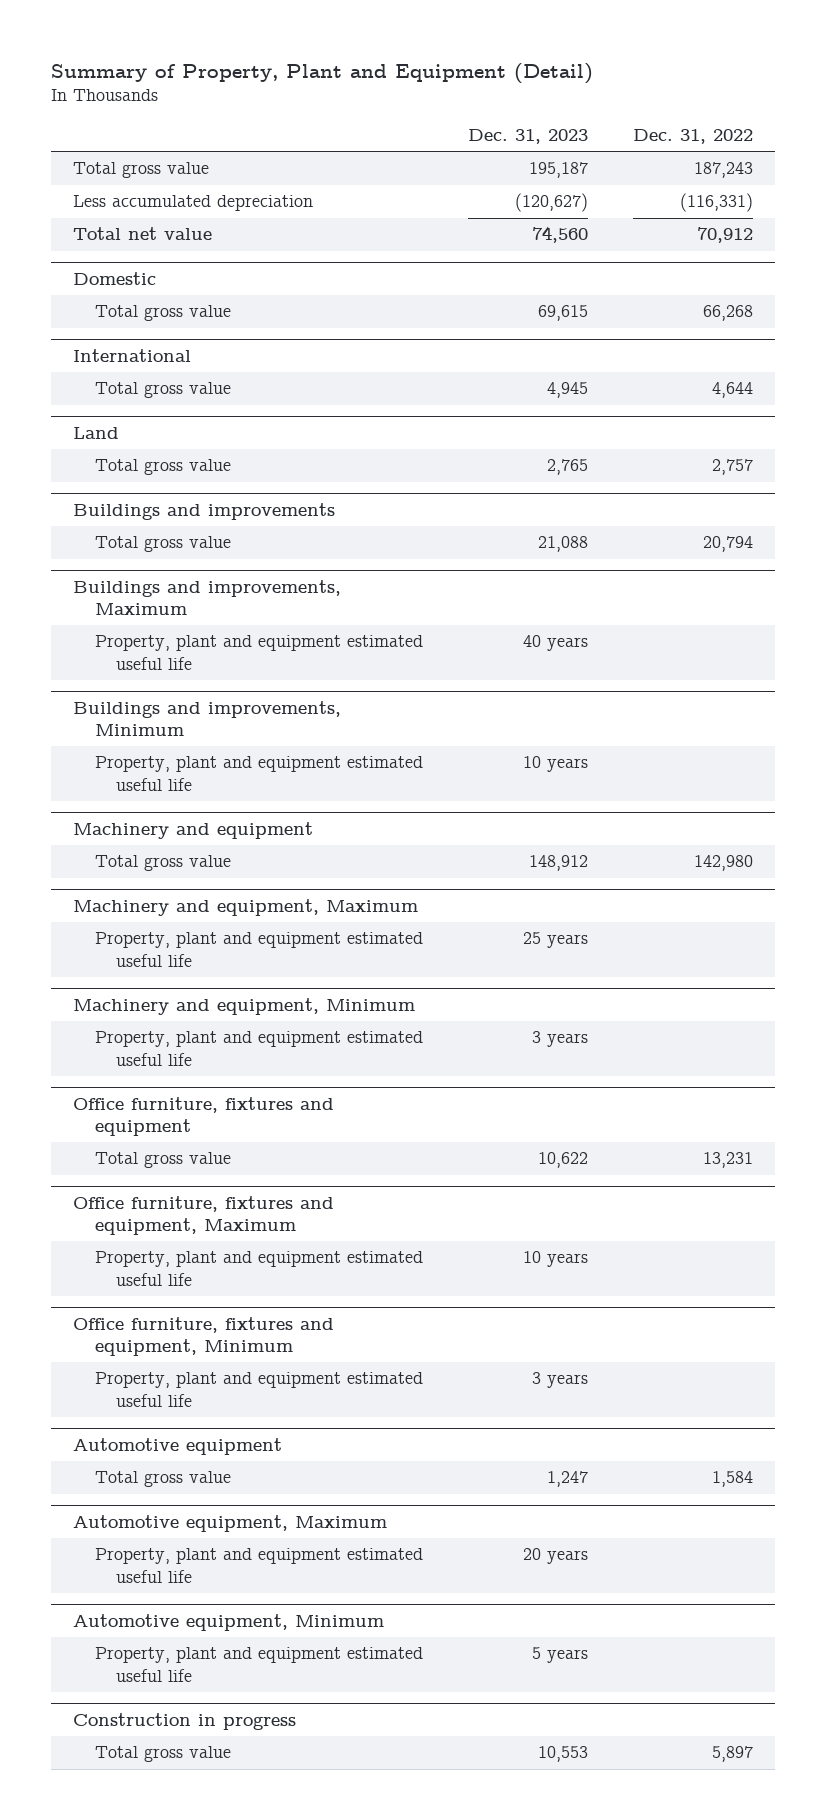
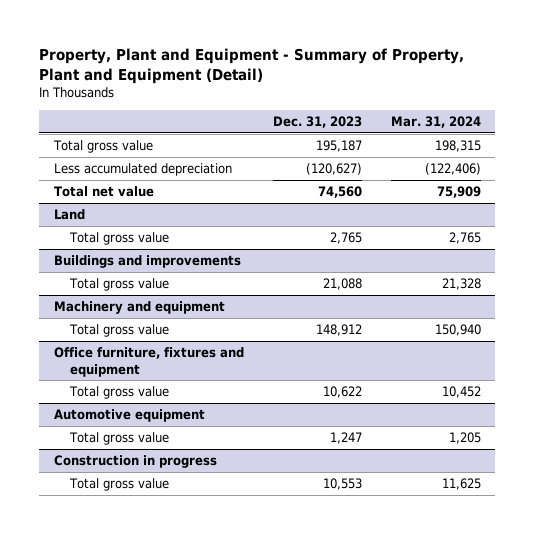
[50,62,593,84] Summary of Property, Plant and Equipment (Detail) -> [39,47,465,84] Property, Plant and Equipment - Summary of Property, Plant and Equipment (Detail)
[632,128,753,144] Dec. 31, 2022 -> none
none -> [390,116,481,129] Mar. 31, 2024
[73,271,157,285] Domestic -> none
[94,305,231,322] Total gross value -> none
[73,348,192,362] International -> none
[94,382,231,399] Total gross value -> none
[73,579,342,615] Buildings and improvements, Maximum -> none
[94,635,423,670] Property, plant and equipment estimated useful life -> none
[73,700,342,736] Buildings and improvements, Minimum -> none
[94,756,423,791] Property, plant and equipment estimated useful life -> none
[73,898,419,916] Machinery and equipment, Maximum -> none
[94,932,423,967] Property, plant and equipment estimated useful life -> none
[73,997,416,1015] Machinery and equipment, Minimum -> none
[94,1031,423,1066] Property, plant and equipment estimated useful life -> none
[73,1195,335,1235] Office furniture, fixtures and equipment, Maximum -> none
[94,1251,423,1286] Property, plant and equipment estimated useful life -> none
[73,1316,335,1356] Office furniture, fixtures and equipment, Minimum -> none
[94,1372,423,1407] Property, plant and equipment estimated useful life -> none
[73,1514,388,1532] Automotive equipment, Maximum -> none
[94,1548,423,1583] Property, plant and equipment estimated useful life -> none
[73,1613,385,1631] Automotive equipment, Minimum -> none
[94,1647,423,1682] Property, plant and equipment estimated useful life -> none

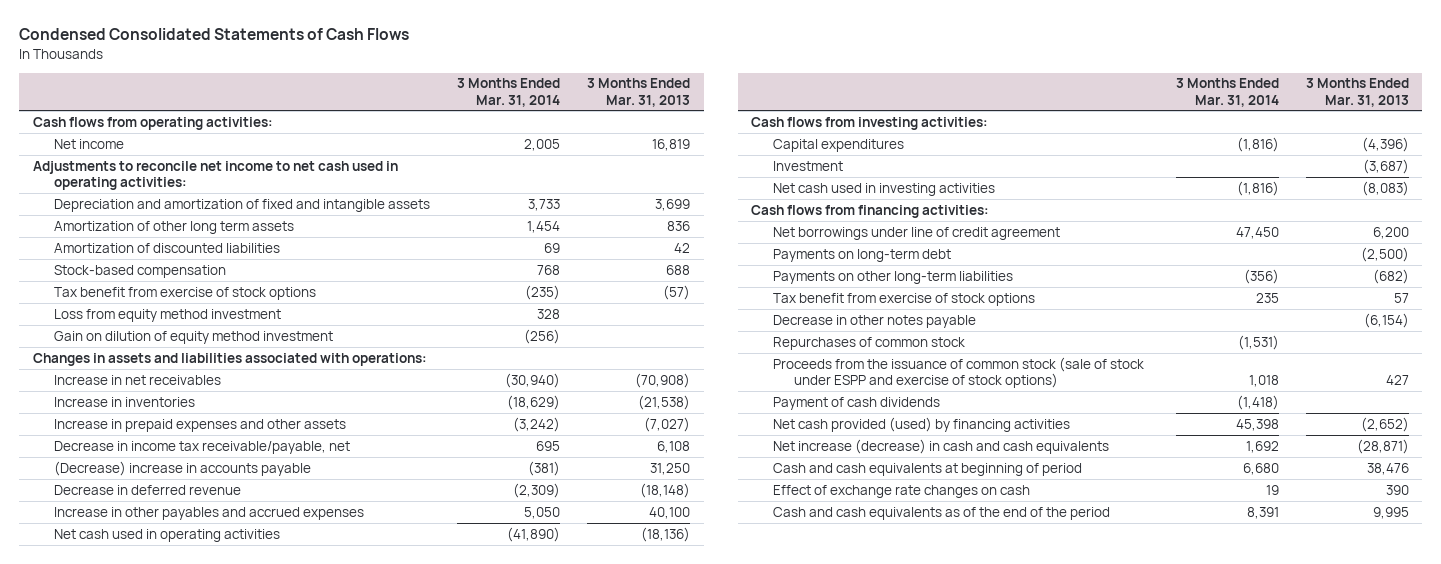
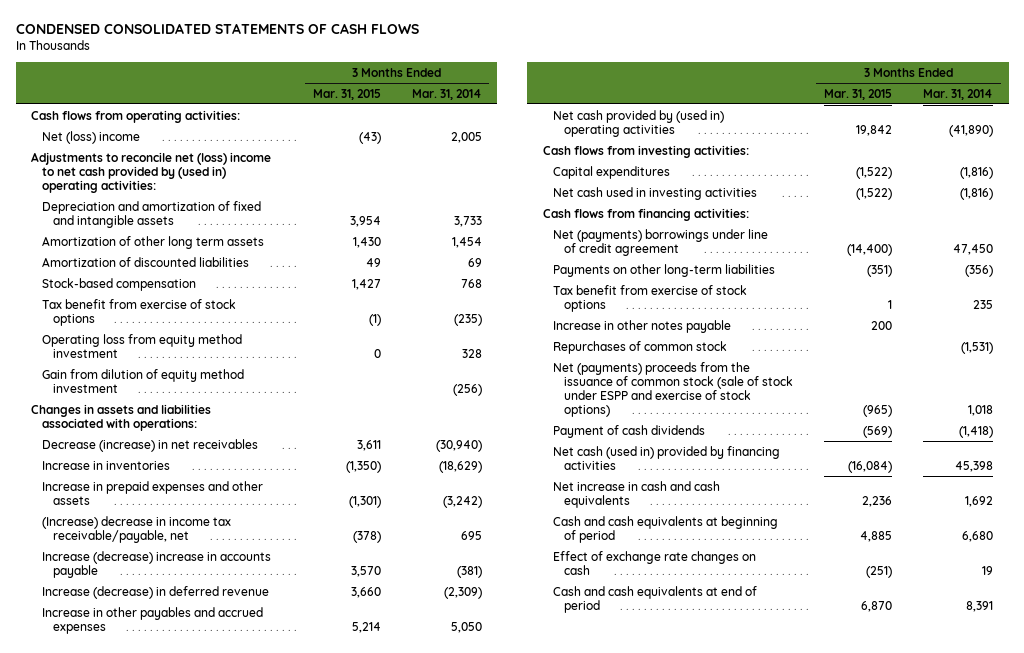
[19,28,410,41] Condensed Consolidated Statements of Cash Flows -> [15,23,419,35] CONDENSED CONSOLIDATED STATEMENTS OF CASH FLOWS
[587,78,691,107] 3 Months Ended Mar. 31, 2013 -> none
none -> [312,88,381,100] Mar. 31, 2015
[54,138,125,149] Net income -> [41,130,140,144] Net (loss) income
[32,160,398,191] Adjustments to reconcile net income to net cash used in operating activities: -> [31,151,272,193] Adjustments to reconcile net (loss) income to net cash provided by (used in) operating activities:
[54,308,282,322] Loss from equity method investment -> [41,333,242,358] Operating loss from equity method investment
[54,330,334,344] Gain on dilution of equity method investment -> [41,368,244,393] Gain from dilution of equity method investment
[54,374,222,385] Increase in net receivables -> [41,438,258,452] Decrease (increase) in net receivables
[54,440,351,454] Decrease in income tax receivable/payable, net -> [41,515,231,543] (Increase) decrease in income tax receivable/payable, net
[54,460,312,476] (Decrease) increase in accounts payable -> [41,550,271,578] Increase (decrease) increase in accounts payable
[54,484,242,495] Decrease in deferred revenue -> [41,585,269,599] Increase (decrease) in deferred revenue
[54,528,281,542] Net cash used in operating activities -> [553,109,725,137] Net cash provided by (used in) operating activities
[772,160,843,171] Investment -> none
[772,248,951,262] Payments on long-term debt -> none
[772,226,1060,240] Net borrowings under line of credit agreement -> [553,228,769,256] Net (payments) borrowings under line of credit agreement
[772,314,976,328] Decrease in other notes payable -> [553,319,732,333] Increase in other notes payable
[772,356,1144,389] Proceeds from the issuance of common stock (sale of stock under ESPP and exercise of stock options) -> [553,361,794,417] Net (payments) proceeds from the issuance of common stock (sale of stock under ESPP and exercise of stock options)
[772,416,1070,432] Net cash provided (used) by financing activities -> [553,445,781,470] Net cash (used in) provided by financing activities
[772,438,1109,454] Net increase (decrease) in cash and cash equivalents -> [553,480,721,508] Net increase in cash and cash equivalents
[772,506,1110,520] Cash and cash equivalents as of the end of the period -> [553,585,758,613] Cash and cash equivalents at end of period

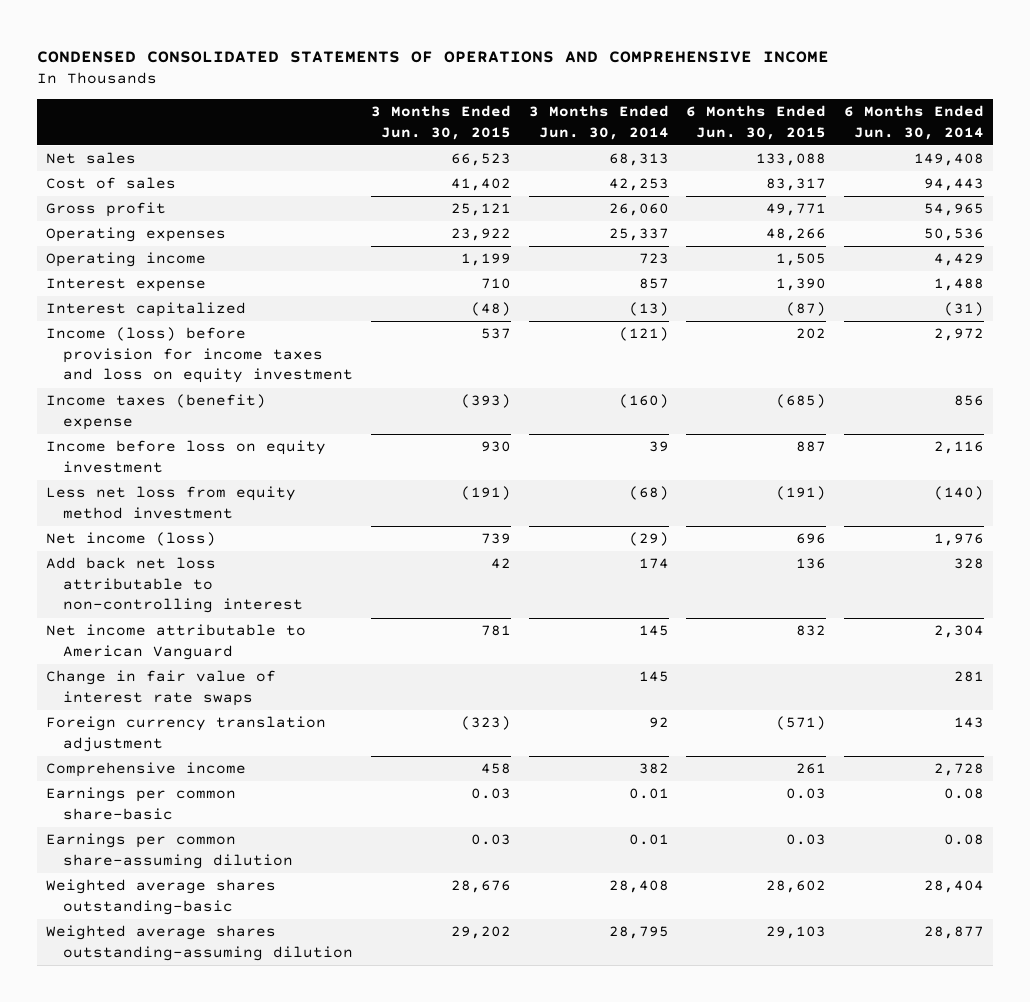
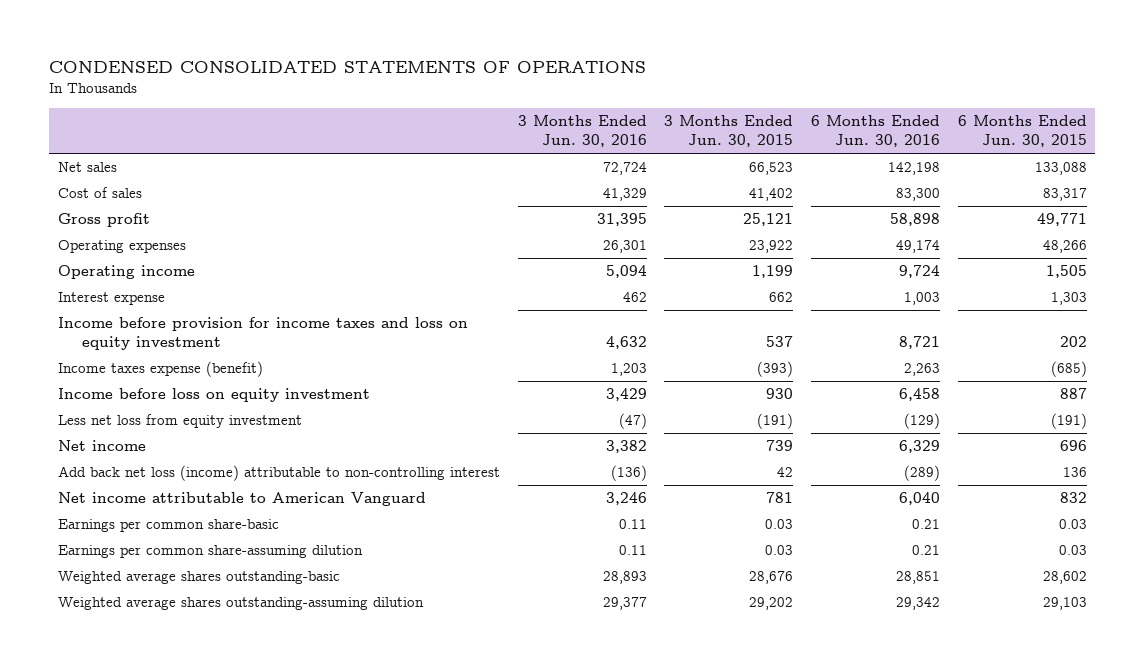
[37,50,830,63] CONDENSED CONSOLIDATED STATEMENTS OF OPERATIONS AND COMPREHENSIVE INCOME -> [49,60,647,73] CONDENSED CONSOLIDATED STATEMENTS OF OPERATIONS
[528,105,669,140] 3 Months Ended Jun. 30, 2014 -> none
[844,105,985,140] 6 Months Ended Jun. 30, 2014 -> none
none -> [517,115,647,148] 3 Months Ended Jun. 30, 2016
none -> [811,115,941,148] 6 Months Ended Jun. 30, 2016
[45,302,246,318] Interest capitalized -> none
[480,278,511,290] 710 -> [769,292,794,303] 662
[776,278,827,292] 1,390 -> [1050,292,1087,306] 1,303
[45,327,353,384] Income (loss) before provision for income taxes and loss on equity investment -> [58,317,469,351] Income before provision for income taxes and loss on equity investment
[45,394,266,430] Income taxes (benefit) expense -> [58,361,264,378] Income taxes expense (benefit)
[45,486,296,519] Less net loss from equity method investment -> [58,414,303,429] Less net loss from equity investment
[45,532,216,547] Net income (loss) -> [58,440,147,452] Net income
[45,557,303,614] Add back net loss attributable to non-controlling interest -> [58,465,501,482] Add back net loss (income) attributable to non-controlling interest
[45,670,276,706] Change in fair value of interest rate swaps -> none
[45,716,326,752] Foreign currency translation adjustment -> none
[45,762,246,778] Comprehensive income -> none

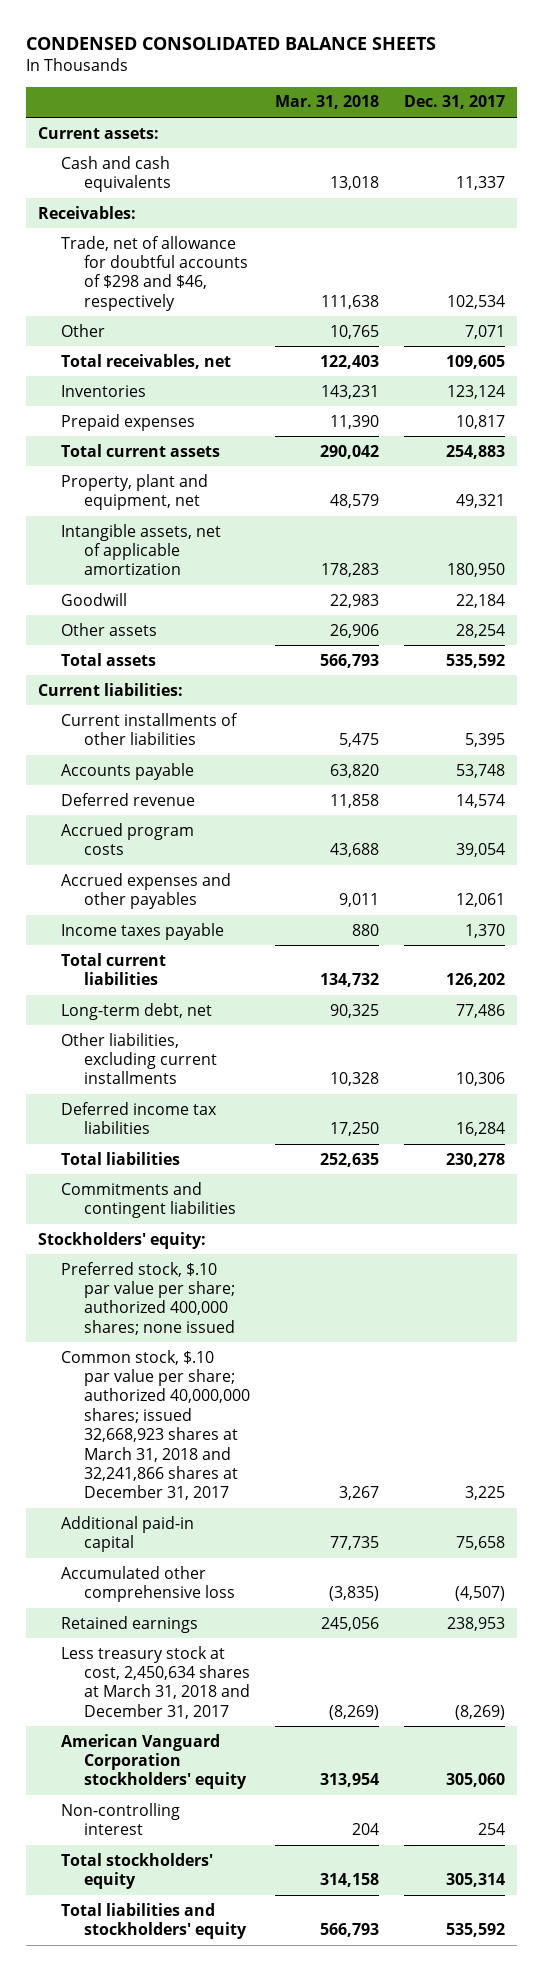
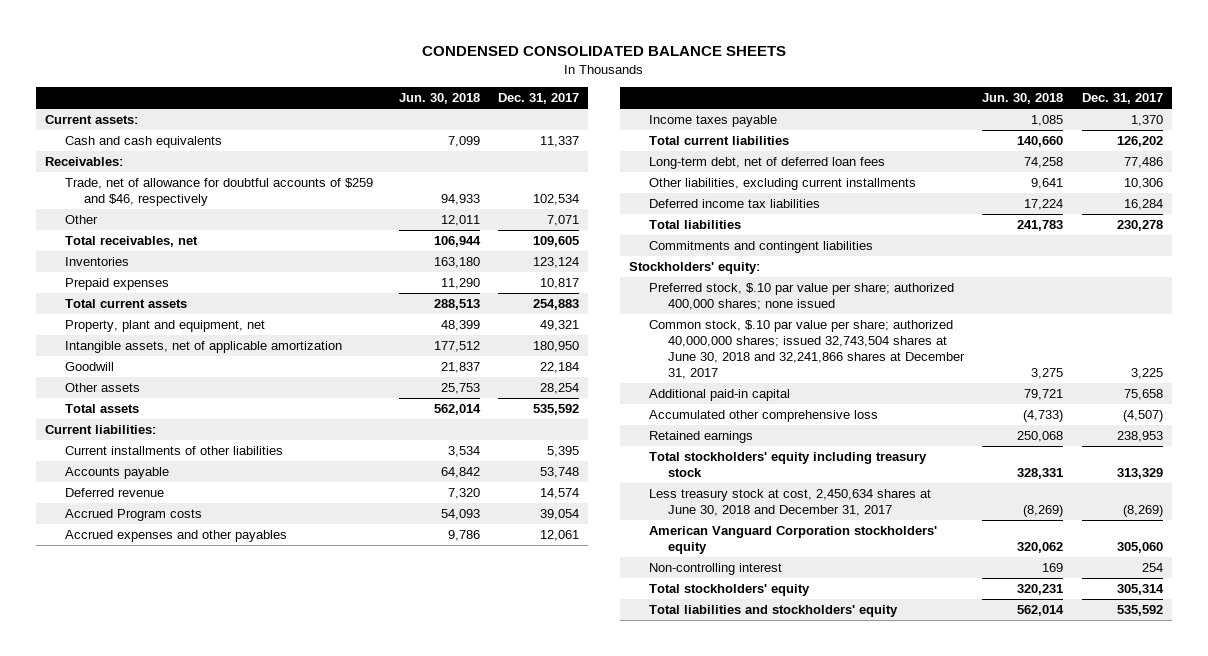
[275,95,380,110] Mar. 31, 2018 -> none
none -> [398,92,480,104] Jun. 30, 2018
[61,235,249,311] Trade, net of allowance for doubtful accounts of $298 and $46, respectively -> [64,178,373,207] Trade, net of allowance for doubtful accounts of $259 and $46, respectively
[61,822,195,856] Accrued program costs -> [64,509,202,522] Accrued Program costs
[61,1002,213,1020] Long-term debt, net -> [648,157,885,170] Long-term debt, net of deferred loan fees
[61,1349,251,1501] Common stock, $.10 par value per share; authorized 40,000,000 shares; issued 32,668,923 shares at March 31, 2018 and 32,241,866 shares at December 31, 2017 -> [648,320,966,379] Common stock, $.10 par value per share; authorized 40,000,000 shares; issued 32,743,504 shares at June 30, 2018 and 32,241,866 shares at December 31, 2017
none -> [648,452,927,478] Total stockholders' equity including treasury stock
[61,1645,251,1719] Less treasury stock at cost, 2,450,634 shares at March 31, 2018 and December 31, 2017 -> [648,489,931,517] Less treasury stock at cost, 2,450,634 shares at June 30, 2018 and December 31, 2017

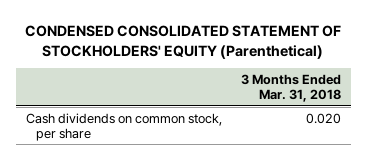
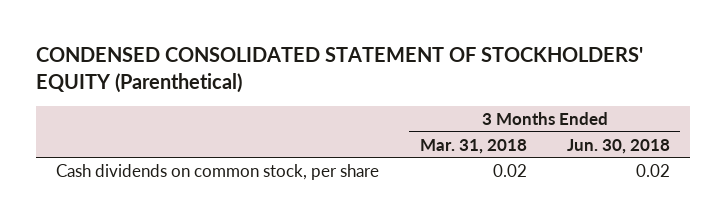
none -> [567,138,671,154] Jun. 30, 2018
[306,112,342,124] 0.020 -> [492,163,527,177] 0.02

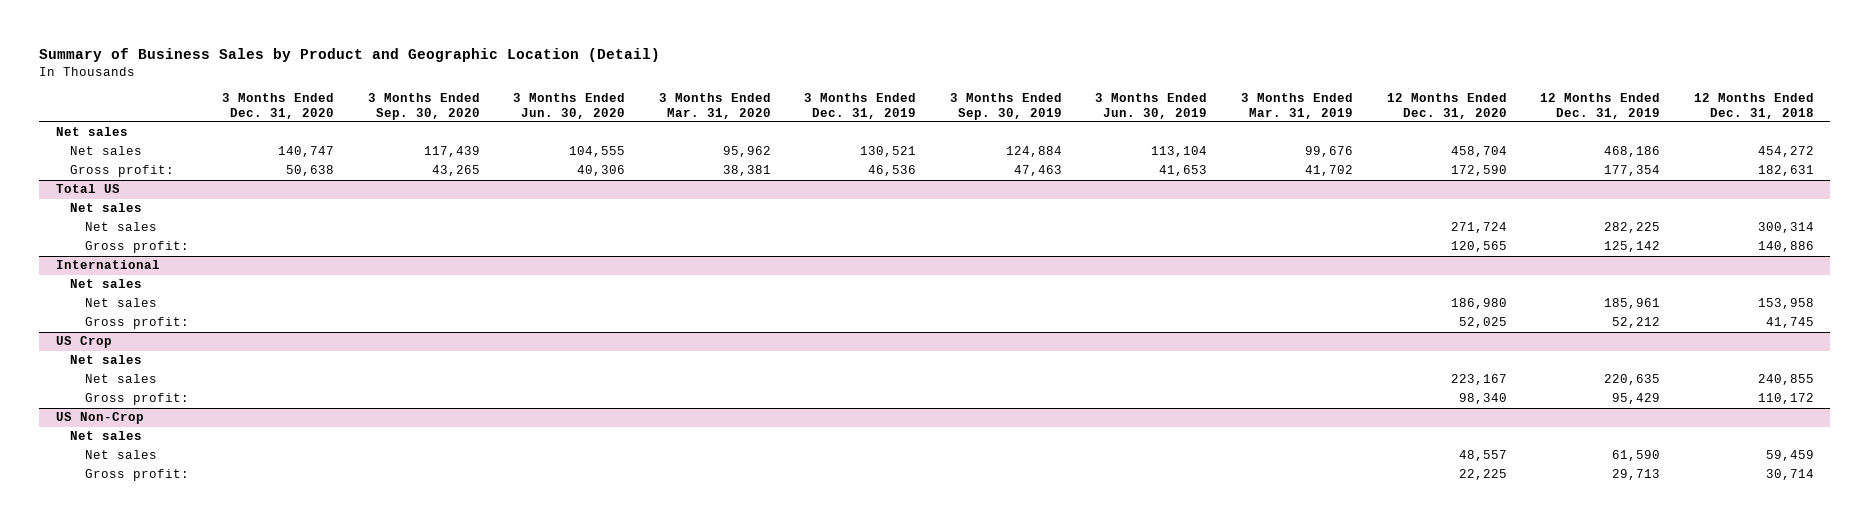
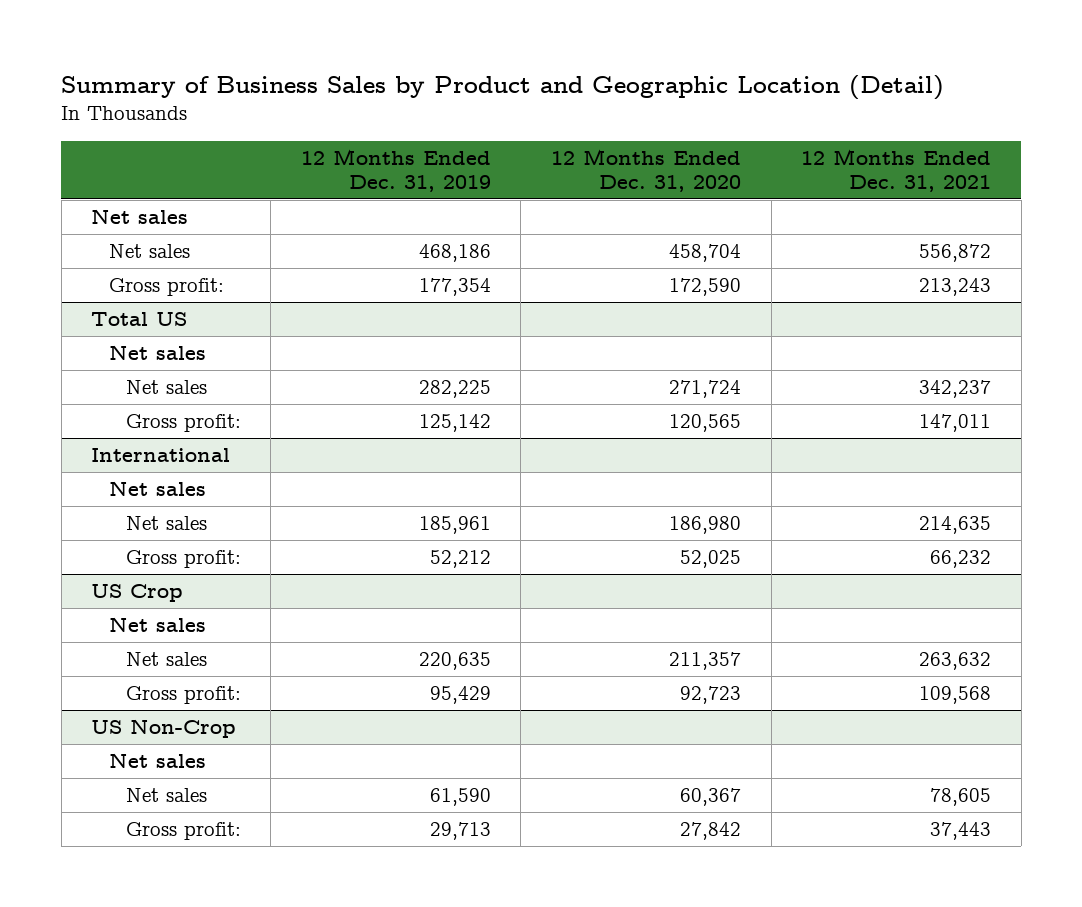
[222,92,335,119] 3 Months Ended Dec. 31, 2020 -> none
[367,92,480,120] 3 Months Ended Sep. 30, 2020 -> none
[513,92,626,119] 3 Months Ended Jun. 30, 2020 -> none
[658,92,771,119] 3 Months Ended Mar. 31, 2020 -> none
[804,92,917,119] 3 Months Ended Dec. 31, 2019 -> none
[949,92,1062,120] 3 Months Ended Sep. 30, 2019 -> none
[1095,92,1208,119] 3 Months Ended Jun. 30, 2019 -> none
[1241,92,1354,119] 3 Months Ended Mar. 31, 2019 -> none
[1693,92,1814,119] 12 Months Ended Dec. 31, 2018 -> none
none -> [801,148,992,192] 12 Months Ended Dec. 31, 2021
[1450,374,1507,386] 223,167 -> [669,652,742,671] 211,357
[1458,393,1507,405] 98,340 -> [680,686,742,705] 92,723
[1458,450,1507,462] 48,557 -> [680,788,742,807] 60,367
[1458,469,1507,481] 22,225 -> [680,822,742,841] 27,842

